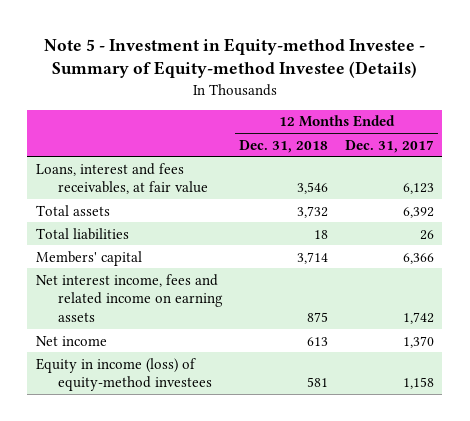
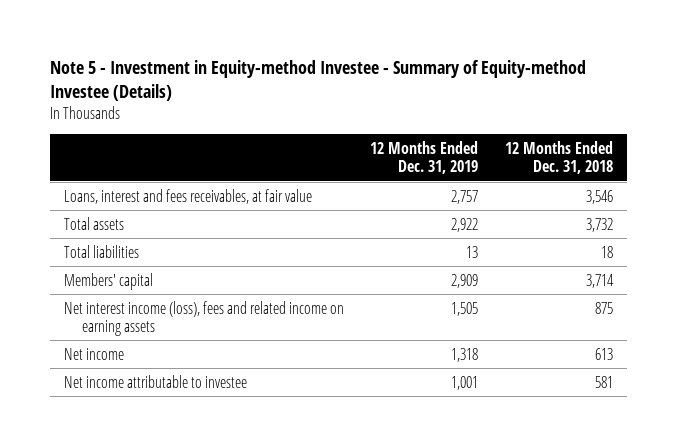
[345,139,435,153] Dec. 31, 2017 -> none
none -> [370,141,479,174] 12 Months Ended Dec. 31, 2019
[35,273,223,323] Net interest income, fees and related income on earning assets -> [63,300,344,336] Net interest income (loss), fees and related income on earning assets
[35,357,212,392] Equity in income (loss) of equity-method investees -> [63,374,247,388] Net income attributable to investee

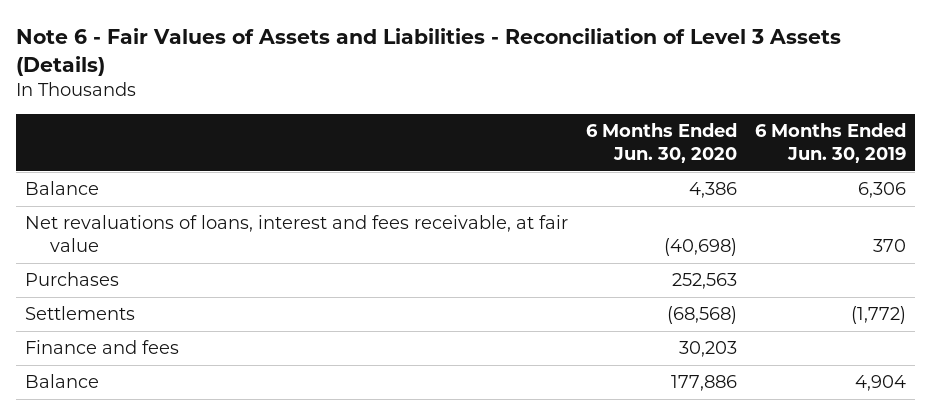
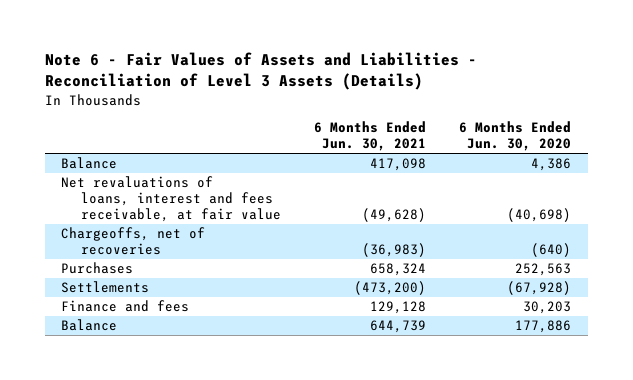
[755,123,907,164] 6 Months Ended Jun. 30, 2019 -> none
none -> [313,121,426,152] 6 Months Ended Jun. 30, 2021
none -> [61,227,206,256] Chargeoffs, net of recoveries
[667,306,738,325] (68,568) -> [507,281,572,296] (67,928)

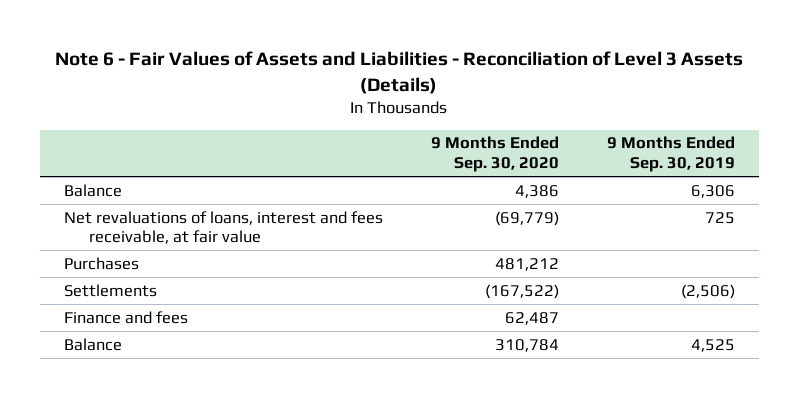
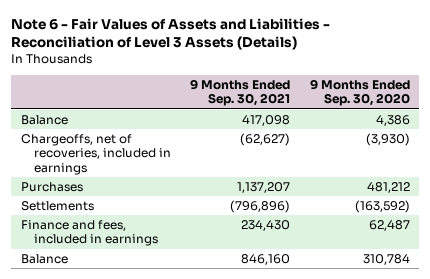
[607,136,736,172] 9 Months Ended Sep. 30, 2019 -> none
none -> [190,78,291,107] 9 Months Ended Sep. 30, 2021
[63,210,383,245] Net revaluations of loans, interest and fees receivable, at fair value -> none
none -> [20,133,171,176] Chargeoffs, net of recoveries, included in earnings
[484,283,559,299] (167,522) -> [354,199,410,213] (163,592)
[63,310,188,324] Finance and fees -> [20,219,158,247] Finance and fees, included in earnings

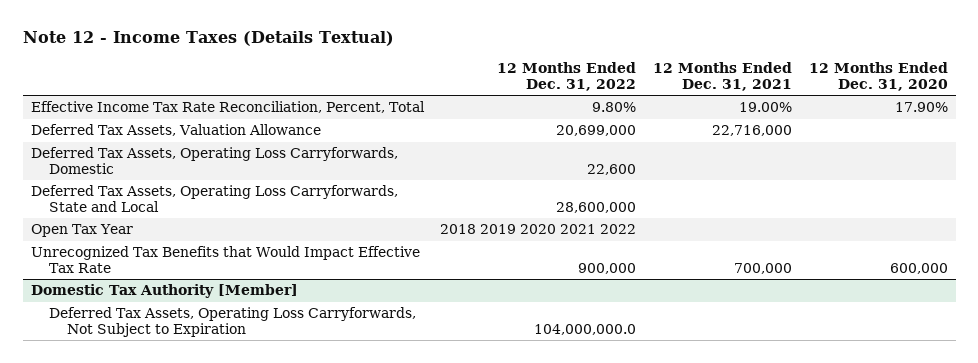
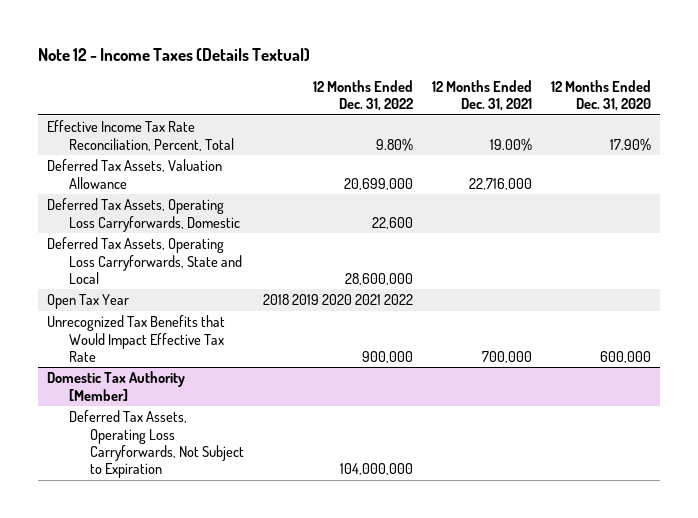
[534,323,637,335] 104,000,000.0 -> [340,463,414,476] 104,000,000

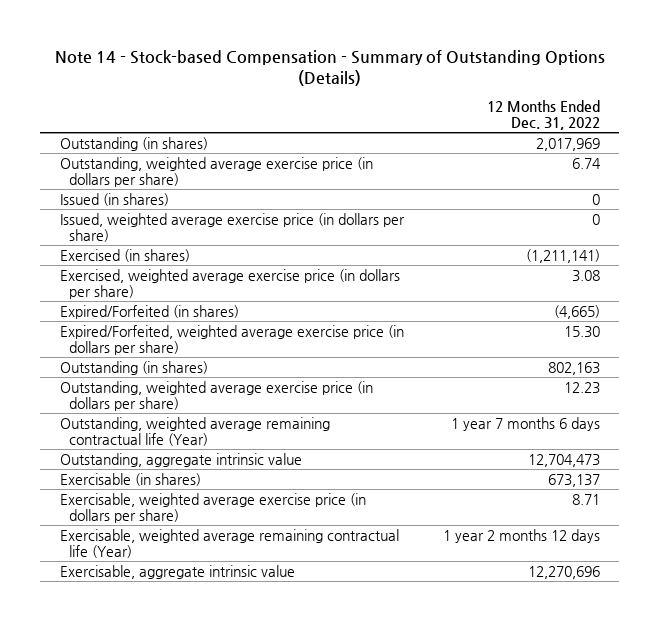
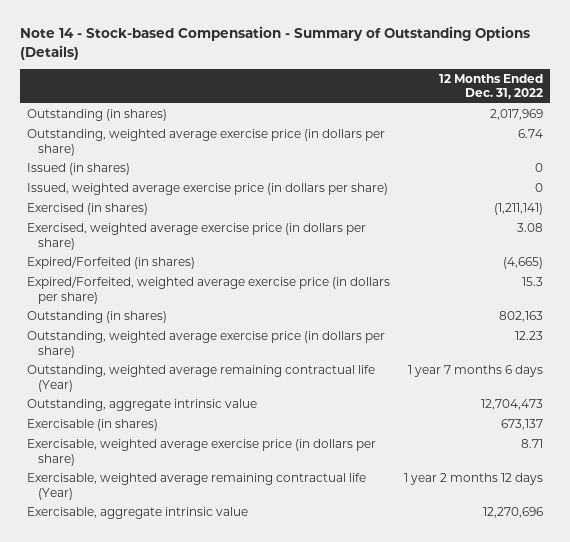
[563,325,600,338] 15.30 -> [522,277,544,287] 15.3

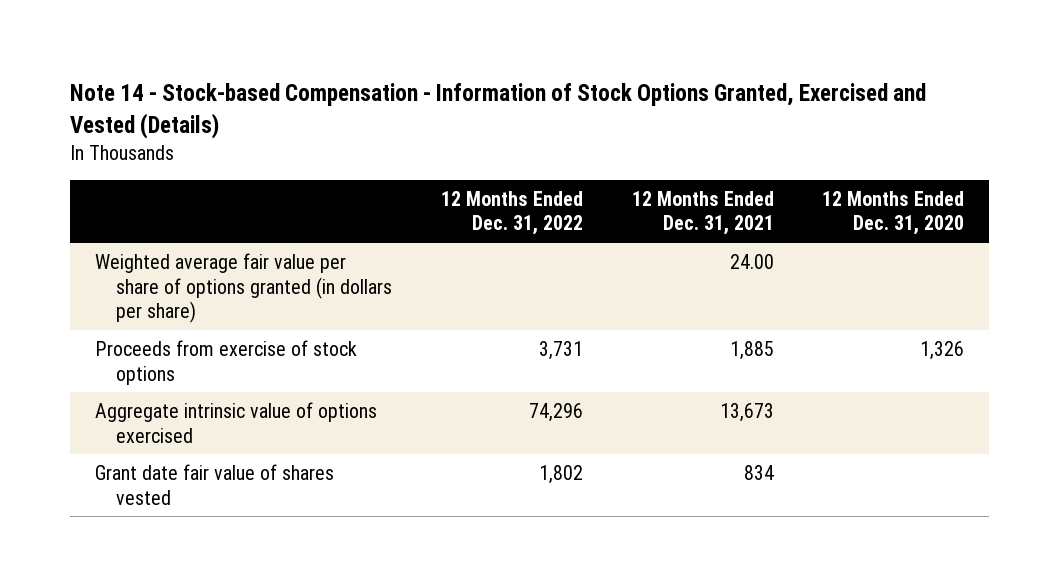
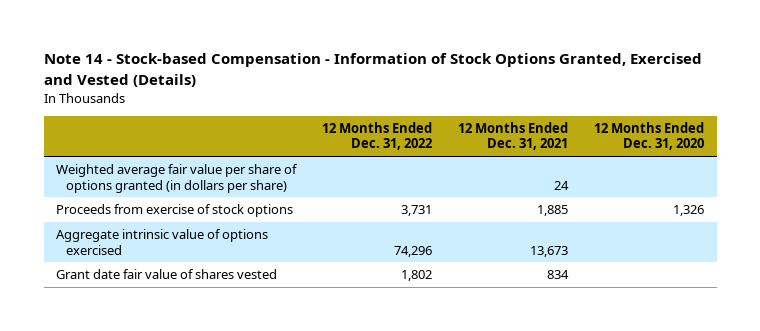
[729,254,774,270] 24.00 -> [554,180,570,190] 24

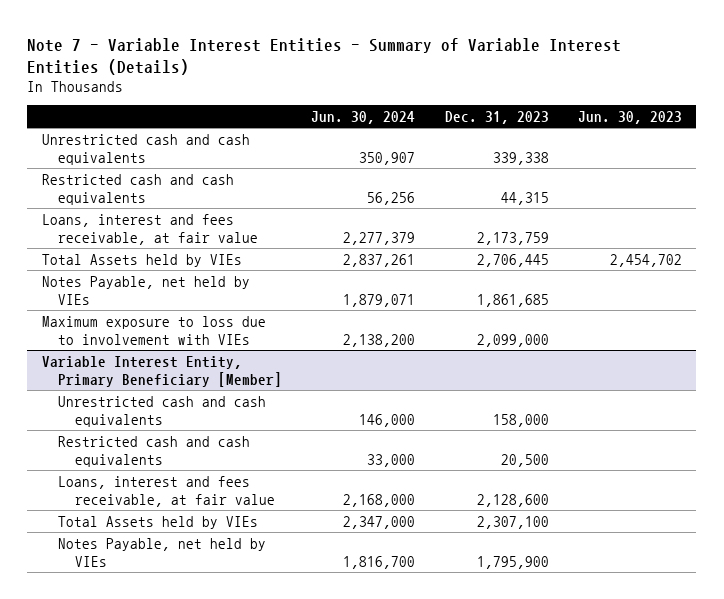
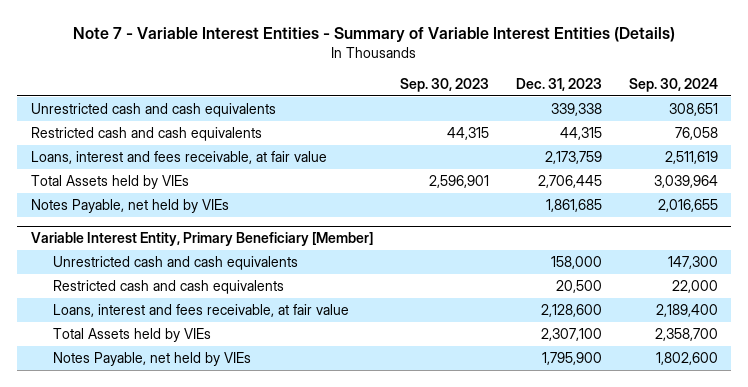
[311,110,416,124] Jun. 30, 2024 -> none
[577,110,682,124] Jun. 30, 2023 -> none
none -> [399,78,489,93] Sep. 30, 2023
none -> [628,78,718,93] Sep. 30, 2024
[41,315,266,345] Maximum exposure to loss due to involvement with VIEs -> none

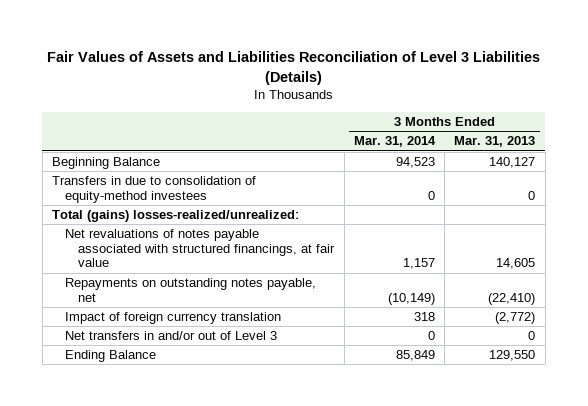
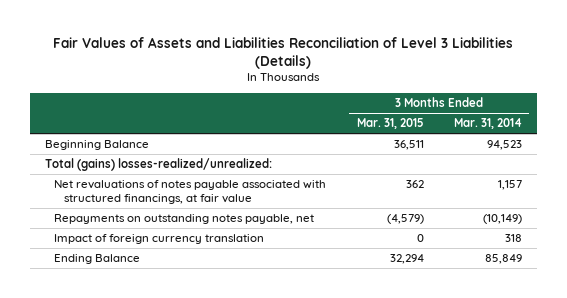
[454,136,536,148] Mar. 31, 2013 -> none
none -> [356,118,424,130] Mar. 31, 2015
[52,176,257,203] Transfers in due to consolidation of equity-method investees -> none
[65,331,278,341] Net transfers in and/or out of Level 3 -> none

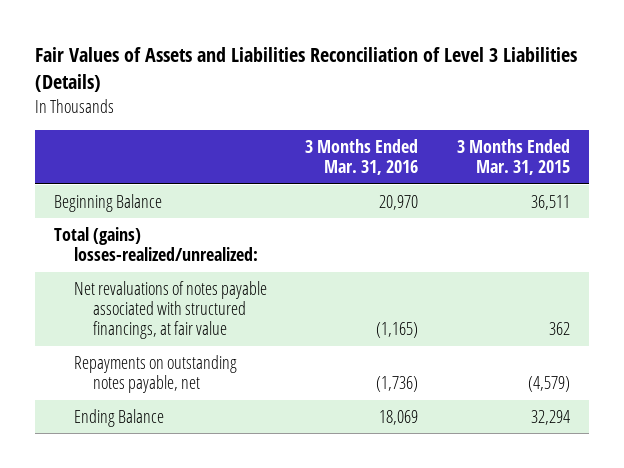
[453,118,522,130] Mar. 31, 2014 -> none
none -> [305,139,419,176] 3 Months Ended Mar. 31, 2016
[54,234,265,245] Impact of foreign currency translation -> none

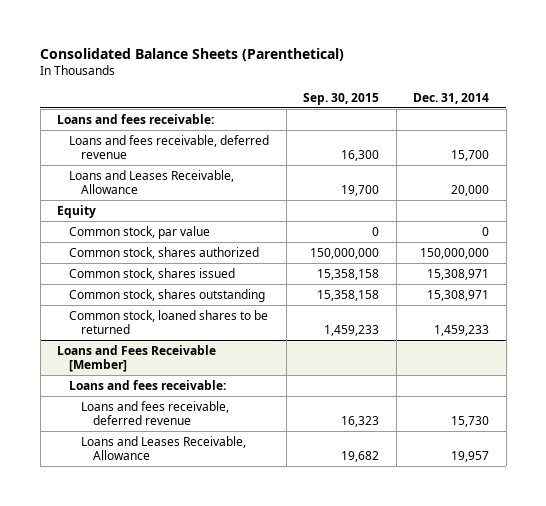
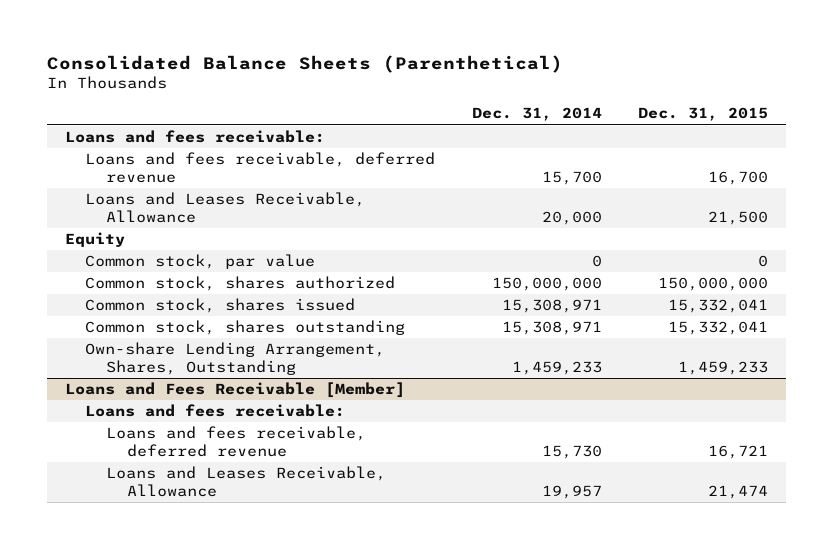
[303,92,380,105] Sep. 30, 2015 -> none
none -> [638,107,769,122] Dec. 31, 2015
[69,309,269,334] Common stock, loaned shares to be returned -> [85,342,386,375] Own-share Lending Arrangement, Shares, Outstanding

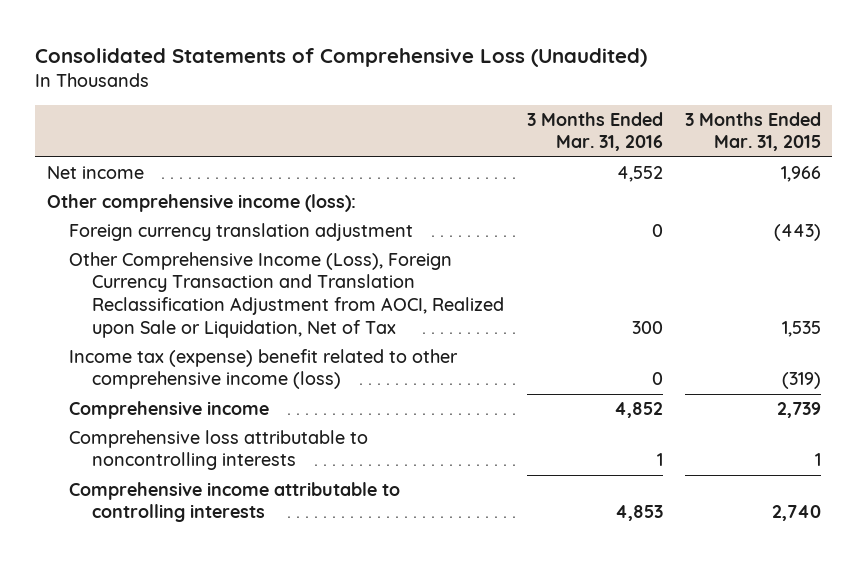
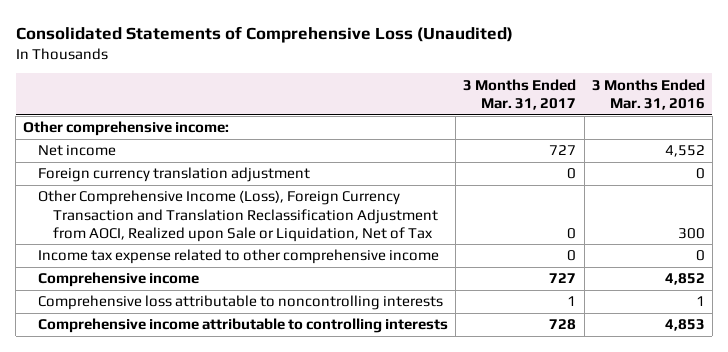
[685,111,822,152] 3 Months Ended Mar. 31, 2015 -> none
none -> [463,78,577,110] 3 Months Ended Mar. 31, 2017
none -> [23,121,230,137] Other comprehensive income:
[46,193,356,212] Other comprehensive income (loss): -> none
[69,348,459,390] Income tax (expense) benefit related to other comprehensive income (loss) -> [38,249,440,265] Income tax expense related to other comprehensive income

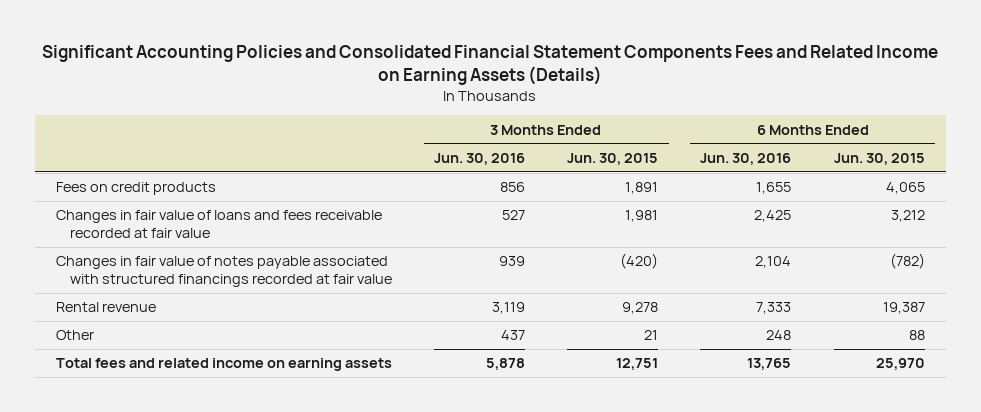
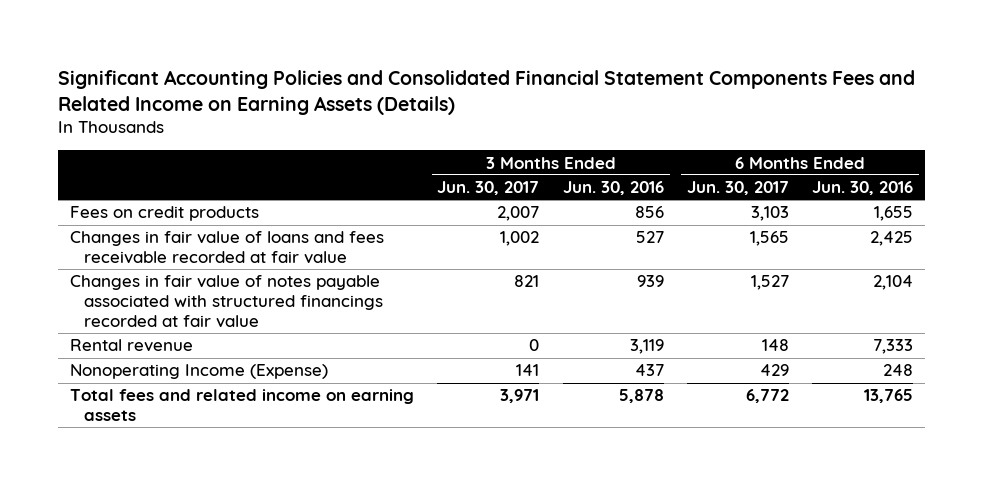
[567,152,659,165] Jun. 30, 2015 -> none
[833,152,925,165] Jun. 30, 2015 -> none
none -> [437,181,540,196] Jun. 30, 2017
none -> [686,181,789,196] Jun. 30, 2017
[55,330,94,341] Other -> [70,364,329,380] Nonoperating Income (Expense)

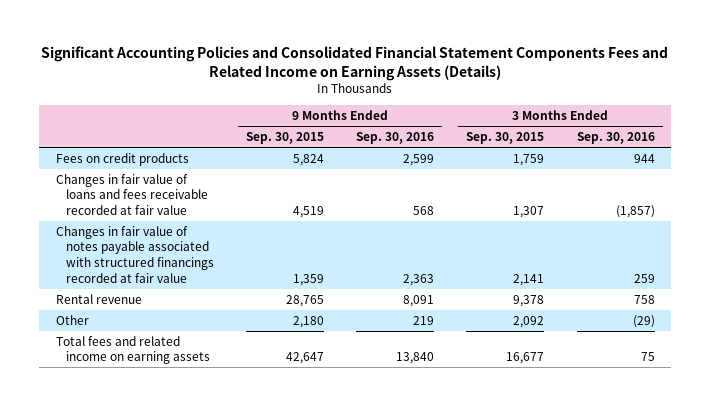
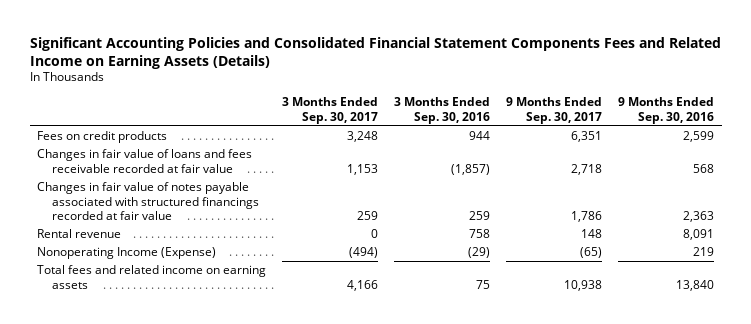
[246,131,325,144] Sep. 30, 2015 -> none
[466,131,545,144] Sep. 30, 2015 -> none
none -> [282,97,379,124] 3 Months Ended Sep. 30, 2017
none -> [506,97,603,124] 9 Months Ended Sep. 30, 2017
[55,314,89,325] Other -> [37,247,217,260] Nonoperating Income (Expense)

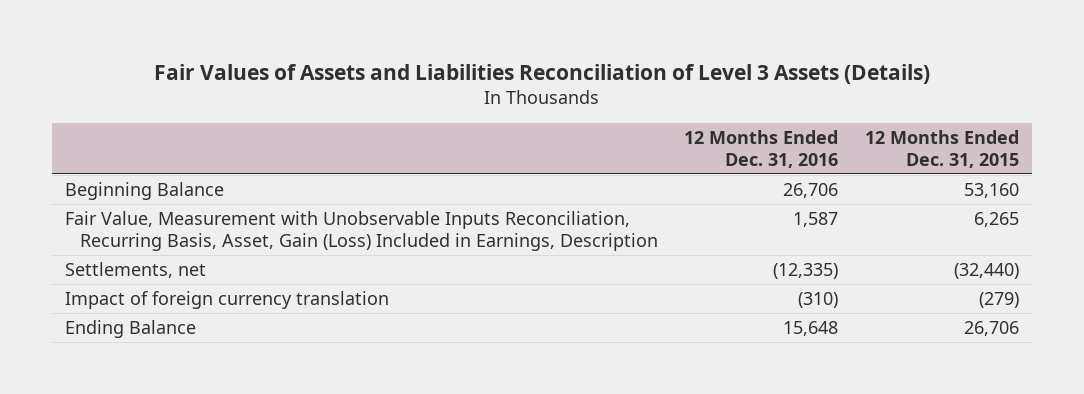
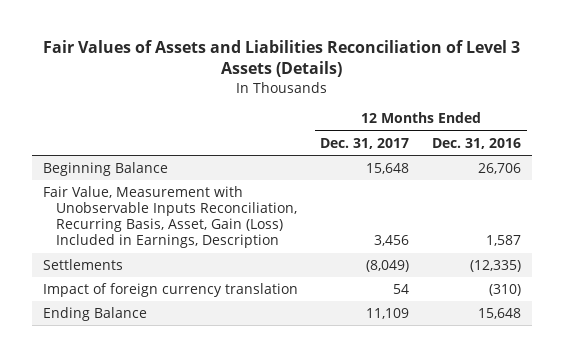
[864,129,1019,168] 12 Months Ended Dec. 31, 2015 -> none
none -> [320,137,410,149] Dec. 31, 2017
[64,262,206,279] Settlements, net -> [42,259,123,271] Settlements

